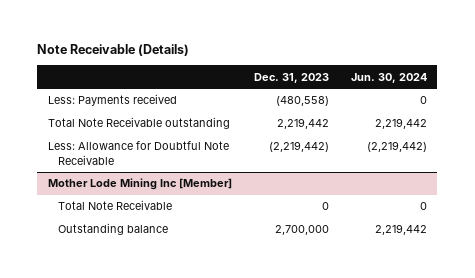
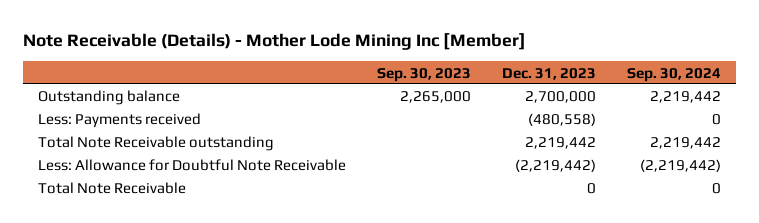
[37,44,190,57] Note Receivable (Details) -> [22,33,526,51] Note Receivable (Details) - Mother Lode Mining Inc [Member]
[350,72,427,83] Jun. 30, 2024 -> none
none -> [377,67,472,82] Sep. 30, 2023
none -> [626,67,721,82] Sep. 30, 2024
none -> [38,90,181,106] Outstanding balance
[48,178,233,191] Mother Lode Mining Inc [Member] -> none
[57,223,168,236] Outstanding balance -> none

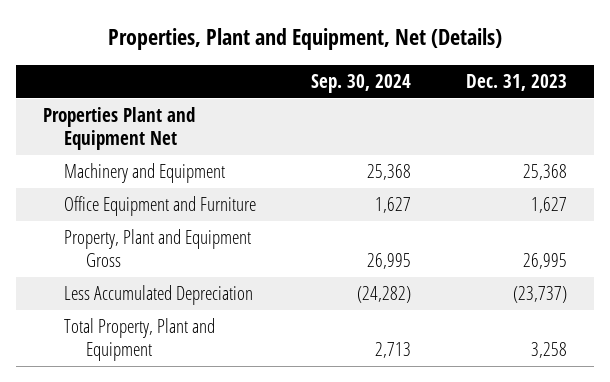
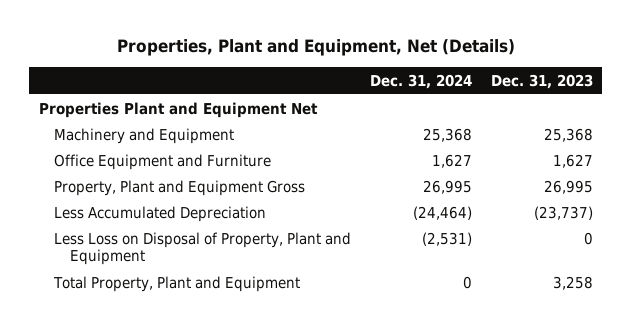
[311,74,412,94] Sep. 30, 2024 -> none
none -> [370,74,473,90] Dec. 31, 2024
none -> [54,231,352,265] Less Loss on Disposal of Property, Plant and Equipment

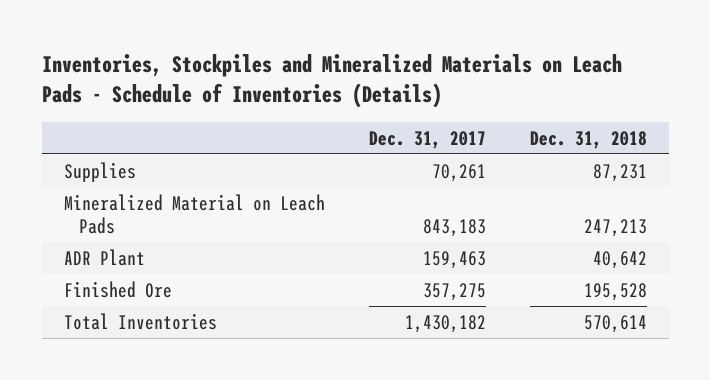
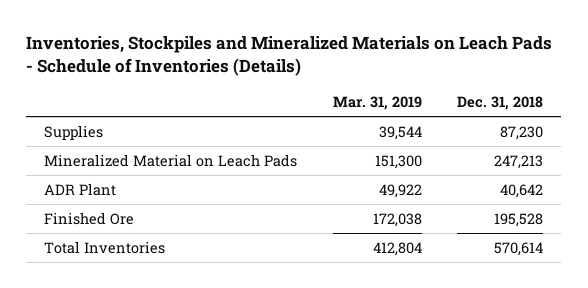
[368,130,486,149] Dec. 31, 2017 -> none
none -> [332,95,422,110] Mar. 31, 2019
[592,163,647,182] 87,231 -> [500,125,544,140] 87,230

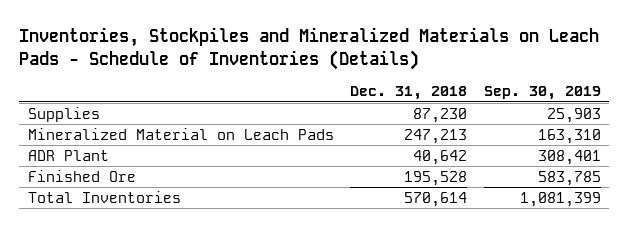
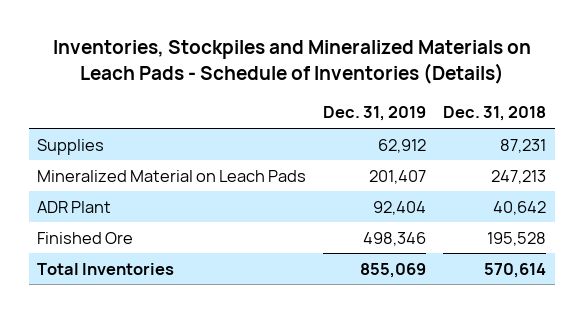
[484,86,602,101] Sep. 30, 2019 -> none
none -> [323,106,427,122] Dec. 31, 2019
[413,107,468,123] 87,230 -> [500,138,547,153] 87,231

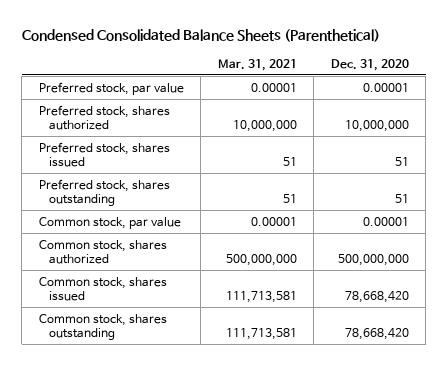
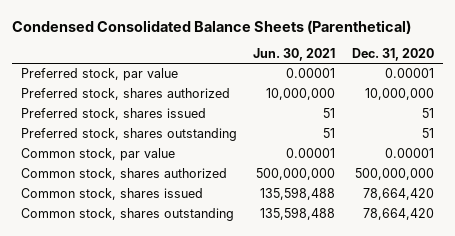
[217,58,297,71] Mar. 31, 2021 -> none
none -> [253,48,336,62] Jun. 30, 2021
[344,291,409,304] 78,668,420 -> [363,188,435,201] 78,664,420
[344,328,409,341] 78,668,420 -> [363,208,435,221] 78,664,420

